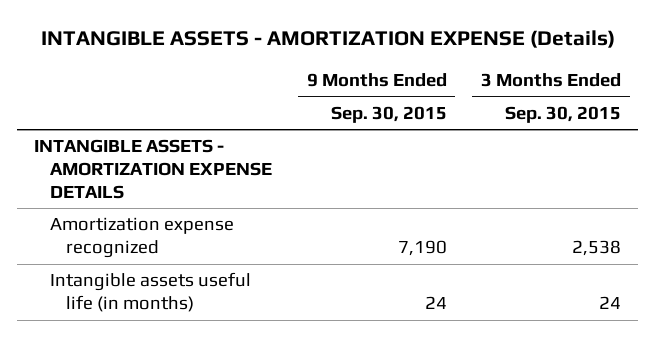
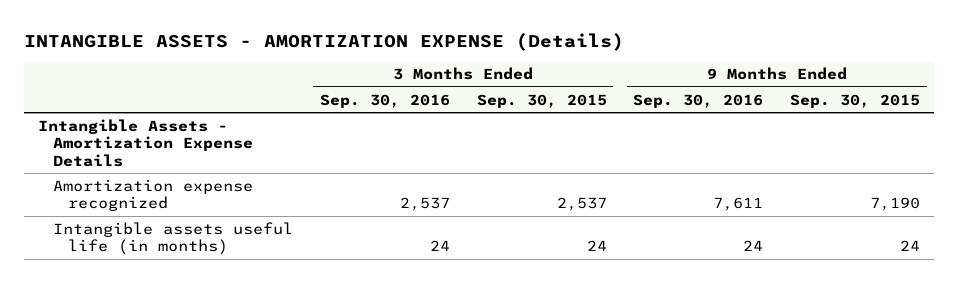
none -> [319,93,450,108] Sep. 30, 2016
none -> [633,93,764,108] Sep. 30, 2016
[34,139,272,199] INTANGIBLE ASSETS - AMORTIZATION EXPENSE DETAILS -> [37,118,253,167] Intangible Assets - Amortization Expense Details
[572,240,622,257] 2,538 -> [556,197,607,212] 2,537

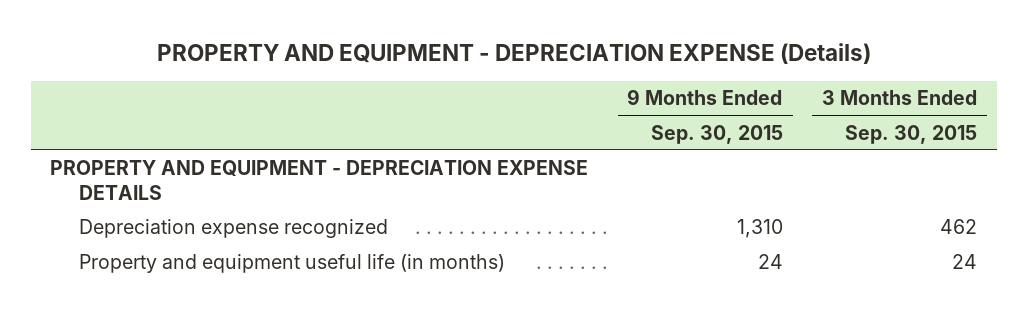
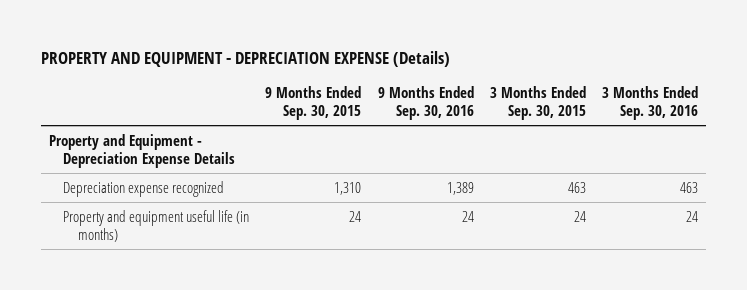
none -> [377,86,474,121] 9 Months Ended Sep. 30, 2016
none -> [601,86,698,121] 3 Months Ended Sep. 30, 2016
[50,160,589,200] PROPERTY AND EQUIPMENT - DEPRECIATION EXPENSE DETAILS -> [48,133,236,168] Property and Equipment - Depreciation Expense Details
[940,219,978,235] 462 -> [567,181,586,193] 463

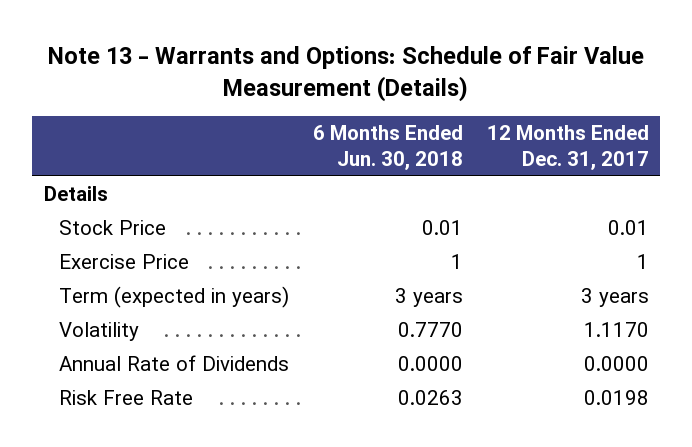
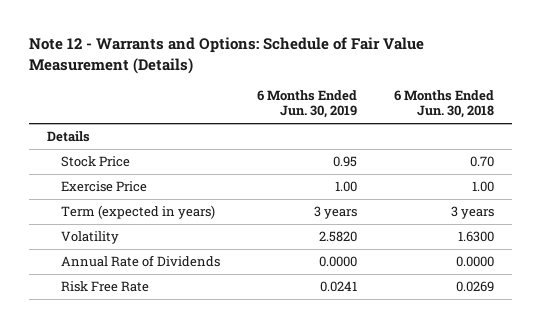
[48,45,645,102] Note 13 - Warrants and Options: Schedule of Fair Value Measurement (Details) -> [28,37,424,74] Note 12 - Warrants and Options: Schedule of Fair Value Measurement (Details)
[486,125,649,171] 12 Months Ended Dec. 31, 2017 -> none
none -> [256,89,357,119] 6 Months Ended Jun. 30, 2019
[421,220,463,236] 0.01 -> [469,156,494,168] 0.70
[450,254,463,270] 1 -> [471,181,494,193] 1.00
[397,322,463,338] 0.7770 -> [457,231,494,243] 1.6300
[397,390,463,406] 0.0263 -> [455,281,494,293] 0.0269

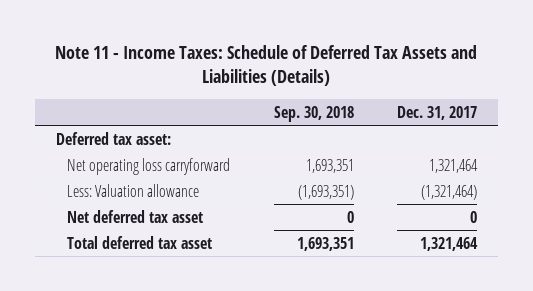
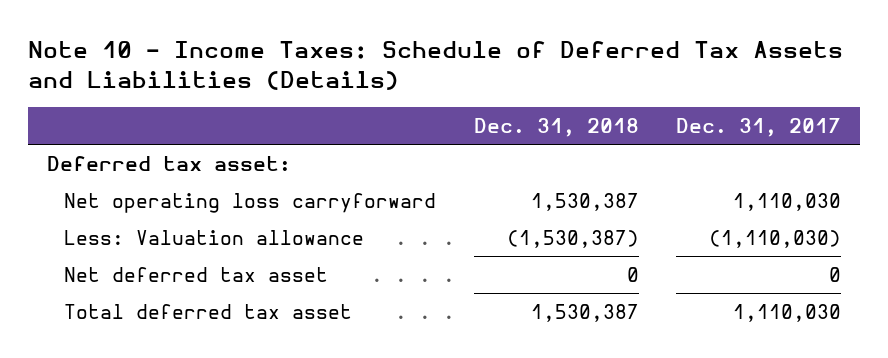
[55,45,478,87] Note 11 - Income Taxes: Schedule of Deferred Tax Assets and Liabilities (Details) -> [28,41,844,91] Note 10 - Income Taxes: Schedule of Deferred Tax Assets and Liabilities (Details)
[273,105,354,122] Sep. 30, 2018 -> none
none -> [473,118,639,138] Dec. 31, 2018
[428,158,478,173] 1,321,464 -> [733,192,842,211] 1,110,030
[420,184,477,200] (1,321,464) -> [709,229,842,248] (1,110,030)
[419,236,478,251] 1,321,464 -> [733,303,842,322] 1,110,030

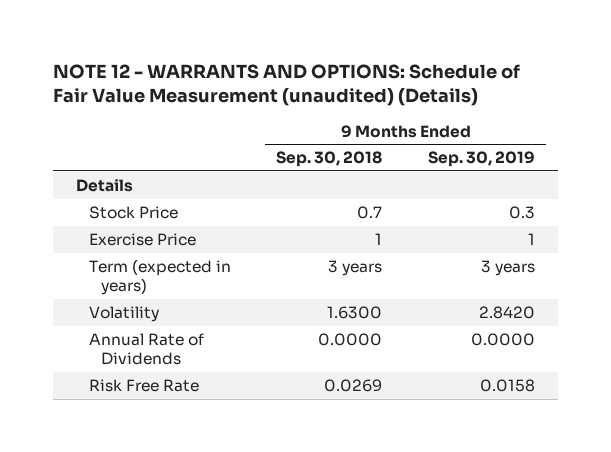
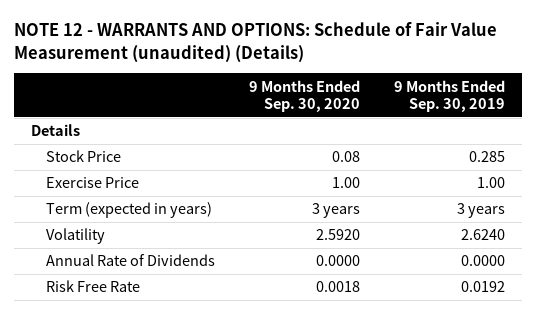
[276,151,383,168] Sep. 30, 2018 -> none
none -> [248,79,360,112] 9 Months Ended Sep. 30, 2020
[508,205,535,219] 0.3 -> [468,151,505,163] 0.285
[527,232,535,245] 1 -> [476,177,505,189] 1.00
[478,305,535,319] 2.8420 -> [460,229,505,241] 2.6240
[479,378,535,392] 0.0158 -> [460,281,505,293] 0.0192

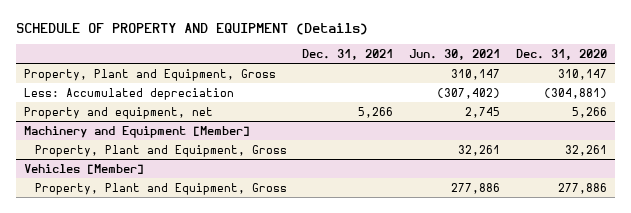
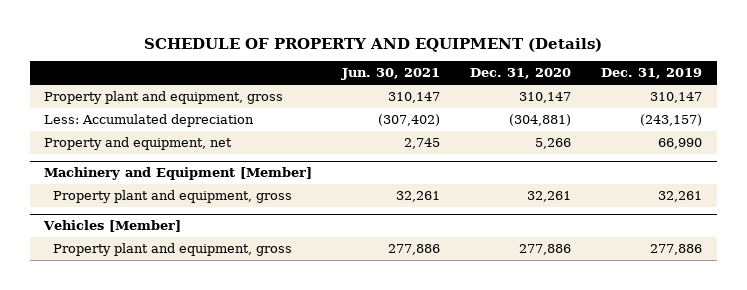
[302,48,394,60] Dec. 31, 2021 -> none
none -> [601,68,703,80] Dec. 31, 2019
[23,68,276,81] Property, Plant and Equipment, Gross -> [44,90,284,104] Property plant and equipment, gross
[34,144,287,157] Property, Plant and Equipment, Gross -> [53,189,293,203] Property plant and equipment, gross
[34,182,287,195] Property, Plant and Equipment, Gross -> [53,242,293,256] Property plant and equipment, gross

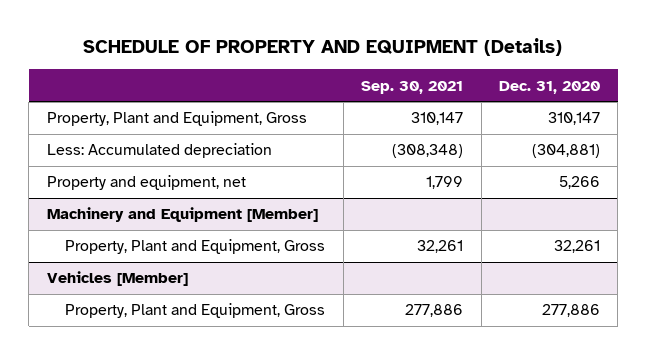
[341,68,441,81] Jun. 30, 2021 -> none
[601,68,703,80] Dec. 31, 2019 -> none
none -> [361,80,464,94] Sep. 30, 2021
[44,90,284,104] Property plant and equipment, gross -> [46,111,307,127] Property, Plant and Equipment, Gross
[53,189,293,203] Property plant and equipment, gross -> [65,239,326,255] Property, Plant and Equipment, Gross
[53,242,293,256] Property plant and equipment, gross -> [65,303,326,319] Property, Plant and Equipment, Gross

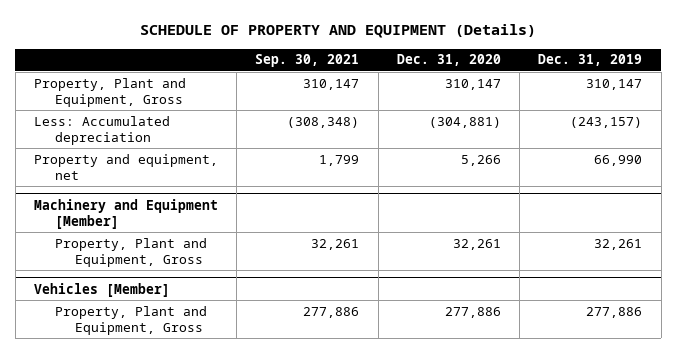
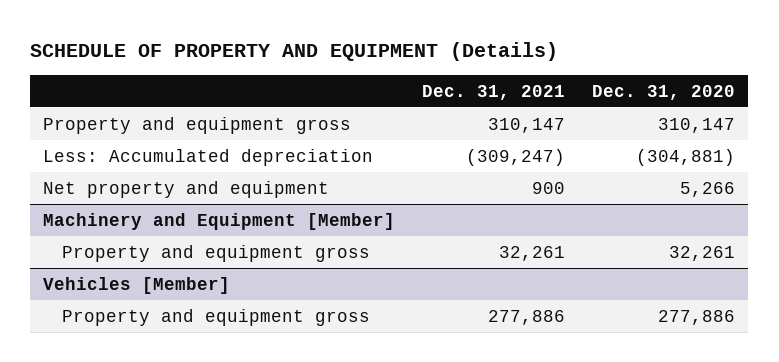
[255,54,360,68] Sep. 30, 2021 -> none
[538,54,643,67] Dec. 31, 2019 -> none
none -> [422,84,566,100] Dec. 31, 2021
[33,77,186,107] Property, Plant and Equipment, Gross -> [43,116,352,134] Property and equipment gross
[33,153,218,180] Property and equipment, net -> [43,180,330,198] Net property and equipment
[54,237,207,267] Property, Plant and Equipment, Gross -> [62,244,371,262] Property and equipment gross
[54,305,207,335] Property, Plant and Equipment, Gross -> [62,308,371,326] Property and equipment gross

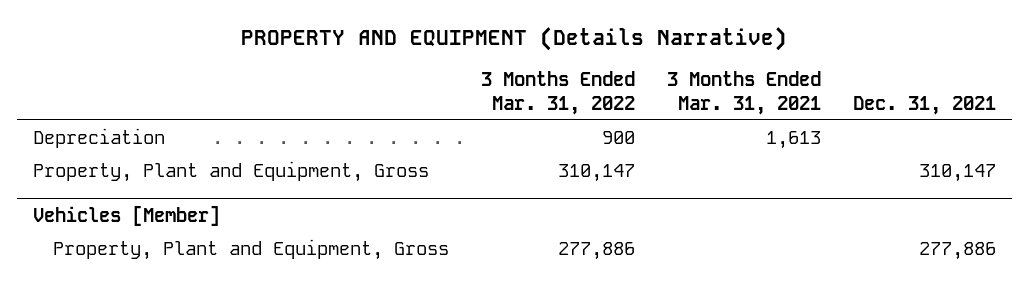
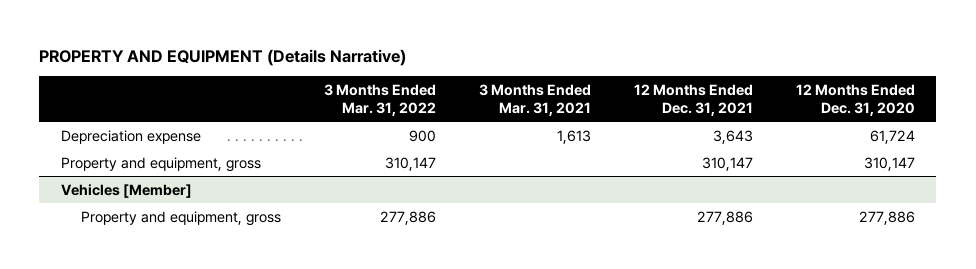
[852,95,996,115] Dec. 31, 2021 -> none
none -> [633,84,753,116] 12 Months Ended Dec. 31, 2021
none -> [795,84,915,116] 12 Months Ended Dec. 31, 2020
[32,127,165,148] Depreciation -> [60,129,201,144] Depreciation expense
[32,160,429,182] Property, Plant and Equipment, Gross -> [60,156,261,172] Property and equipment, gross
[52,238,449,260] Property, Plant and Equipment, Gross -> [81,210,282,226] Property and equipment, gross

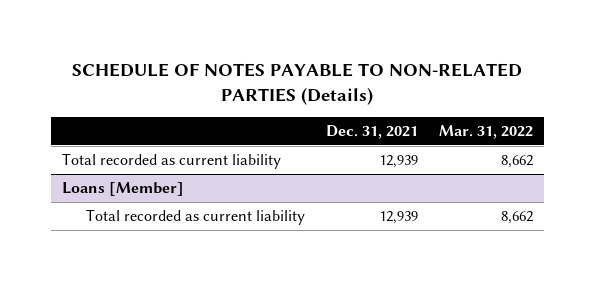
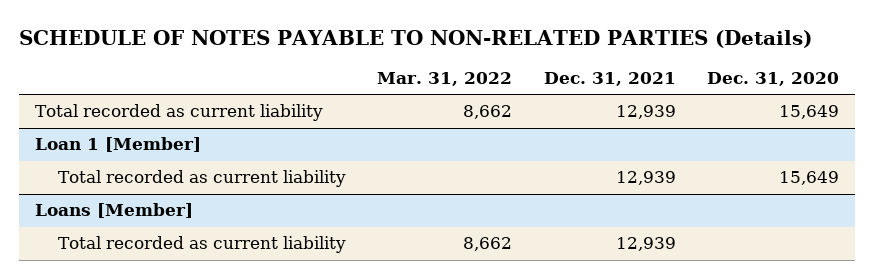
none -> [707,72,840,87] Dec. 31, 2020
none -> [34,137,201,153] Loan 1 [Member]
none -> [57,170,346,188] Total recorded as current liability

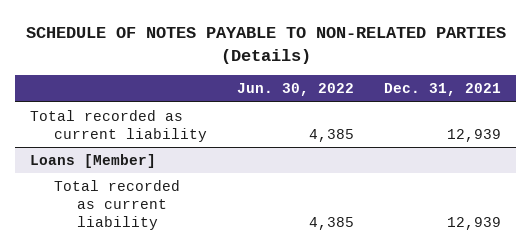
[377,72,513,87] Mar. 31, 2022 -> none
[707,72,840,87] Dec. 31, 2020 -> none
none -> [236,83,354,97] Jun. 30, 2022
[34,137,201,153] Loan 1 [Member] -> none
[57,170,346,188] Total recorded as current liability -> none

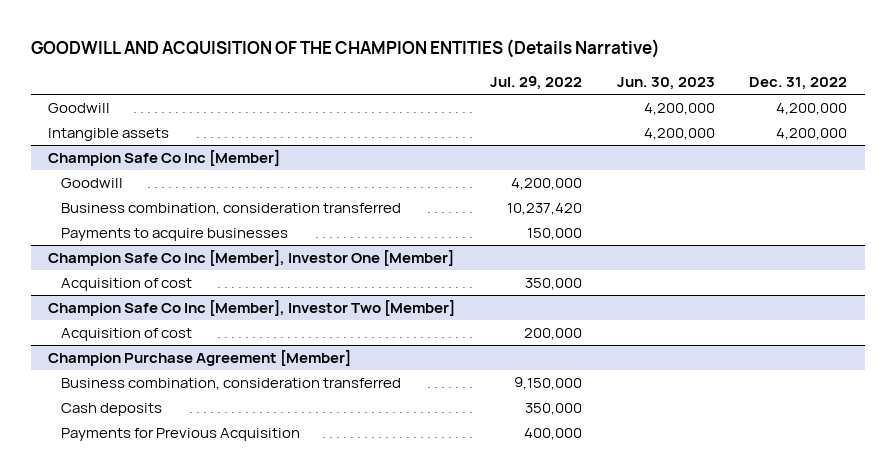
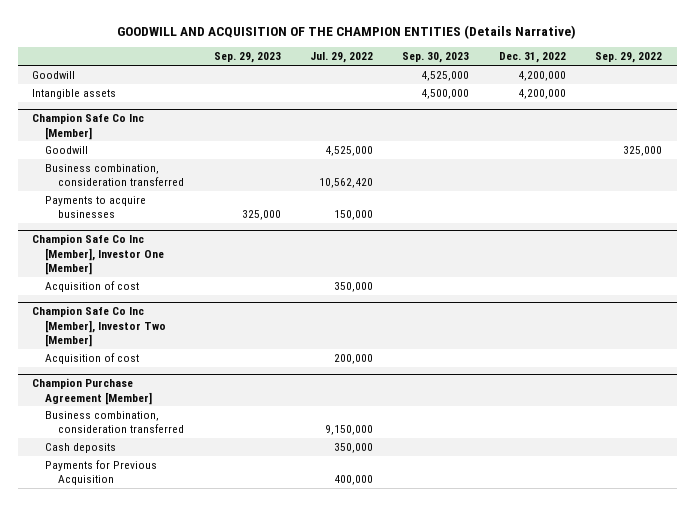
[616,76,715,90] Jun. 30, 2023 -> none
none -> [213,52,281,64] Sep. 29, 2023
none -> [402,52,470,64] Sep. 30, 2023
none -> [594,52,662,64] Sep. 29, 2022
[510,178,582,191] 4,200,000 -> [324,146,373,157] 4,525,000
[506,203,582,216] 10,237,420 -> [318,178,373,189] 10,562,420

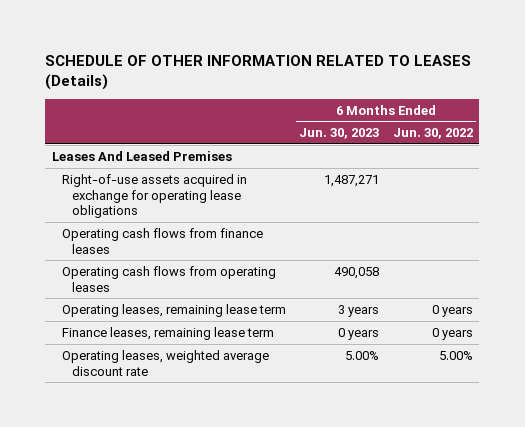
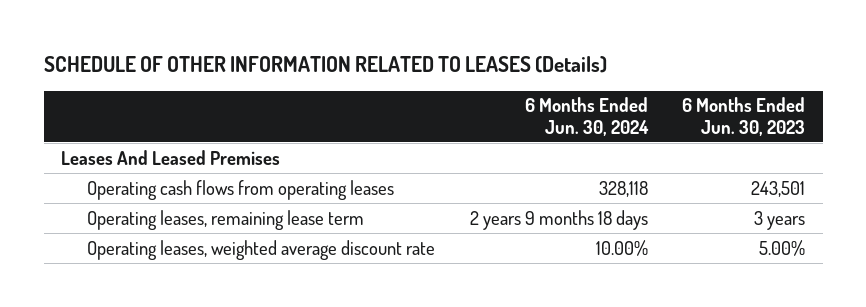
[392,128,473,140] Jun. 30, 2022 -> none
none -> [524,97,649,136] 6 Months Ended Jun. 30, 2024
[62,173,248,219] Right-of-use assets acquired in exchange for operating lease obligations -> none
[62,227,264,254] Operating cash flows from finance leases -> none
[334,266,380,279] 490,058 -> [751,180,806,197] 243,501
[62,326,275,340] Finance leases, remaining lease term -> none

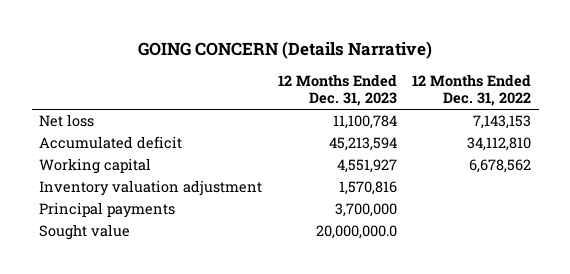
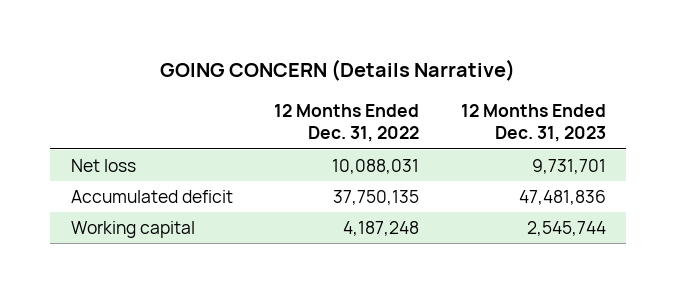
[39,180,263,197] Inventory valuation adjustment -> none
[39,202,176,219] Principal payments -> none
[39,224,131,241] Sought value -> none
[332,115,397,130] 11,100,784 -> [531,158,606,174] 9,731,701
[473,115,532,130] 7,143,153 -> [332,158,420,174] 10,088,031
[328,137,397,152] 45,213,594 -> [518,189,606,205] 47,481,836
[467,137,532,152] 34,112,810 -> [333,189,420,205] 37,750,135
[336,159,397,174] 4,551,927 -> [526,220,606,236] 2,545,744
[469,159,532,174] 6,678,562 -> [343,220,420,236] 4,187,248

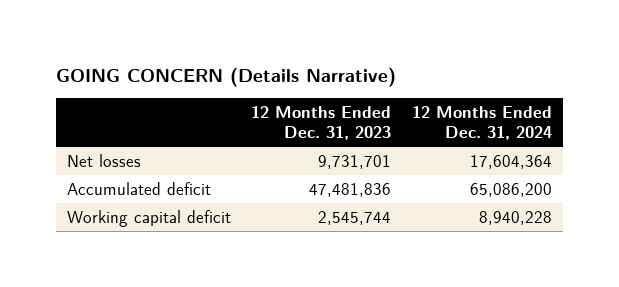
[274,103,420,143] 12 Months Ended Dec. 31, 2022 -> none
none -> [412,106,553,141] 12 Months Ended Dec. 31, 2024
[70,158,136,172] Net loss -> [66,153,141,167] Net losses
[70,220,195,238] Working capital -> [66,209,231,227] Working capital deficit

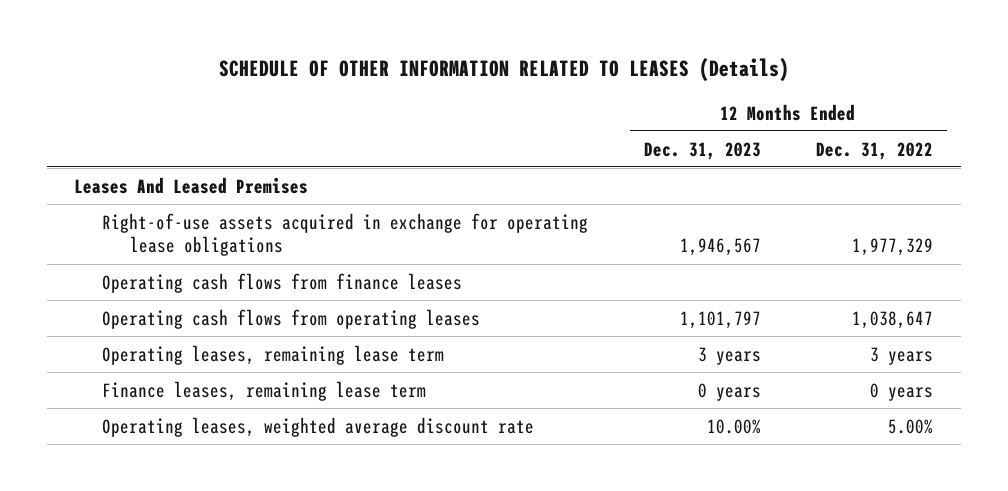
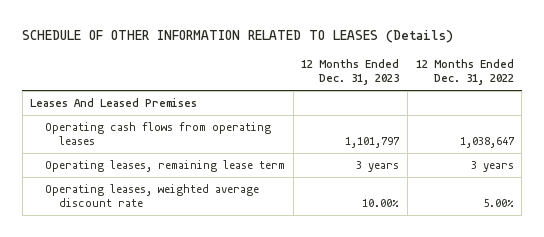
[102,212,589,257] Right-of-use assets acquired in exchange for operating lease obligations -> none
[102,272,463,293] Operating cash flows from finance leases -> none
[102,380,427,401] Finance leases, remaining lease term -> none

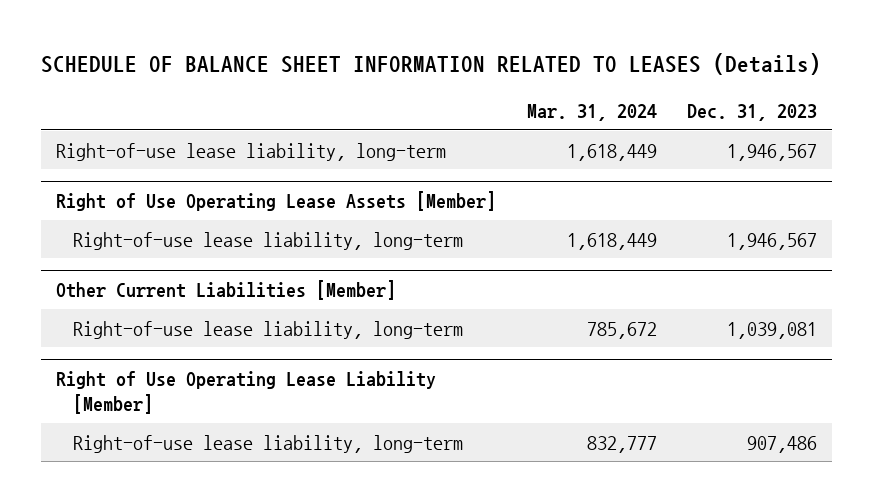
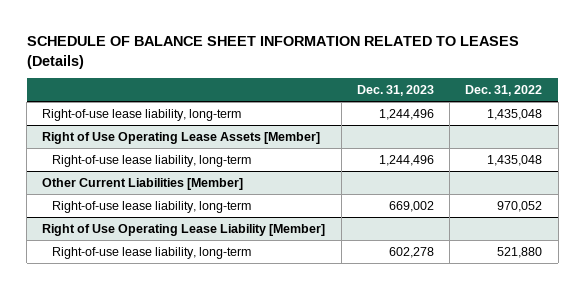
[526,103,657,121] Mar. 31, 2024 -> none
none -> [465,85,543,97] Dec. 31, 2022
[726,143,817,161] 1,946,567 -> [378,108,434,120] 1,244,496
[726,232,817,250] 1,946,567 -> [378,154,434,166] 1,244,496
[726,321,817,339] 1,039,081 -> [388,200,434,212] 669,002
[746,435,817,453] 907,486 -> [388,246,434,258] 602,278

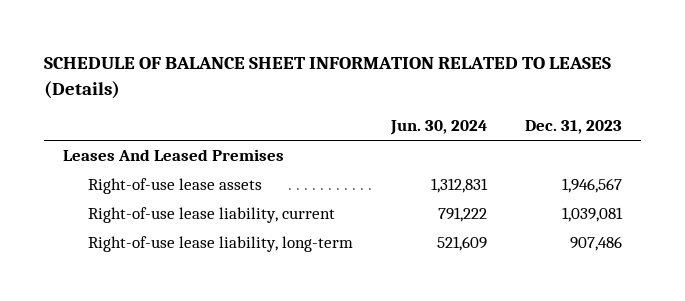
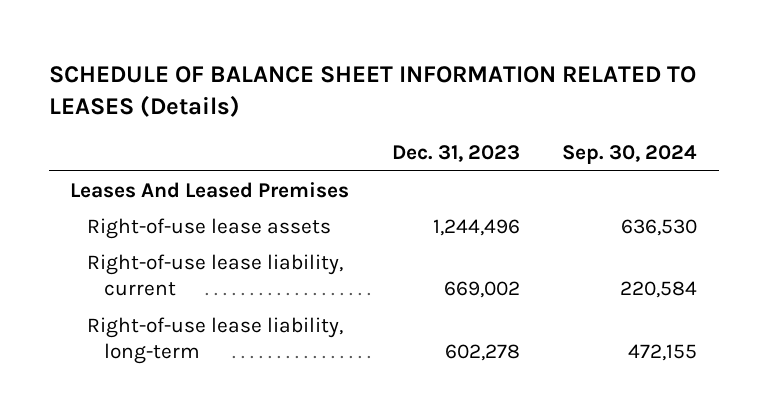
[389,120,487,136] Jun. 30, 2024 -> none
none -> [562,145,698,165] Sep. 30, 2024
[562,178,623,194] 1,946,567 -> [432,218,520,236] 1,244,496
[562,207,624,223] 1,039,081 -> [443,281,520,299] 669,002
[570,236,623,252] 907,486 -> [444,344,520,362] 602,278

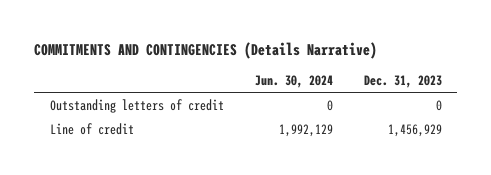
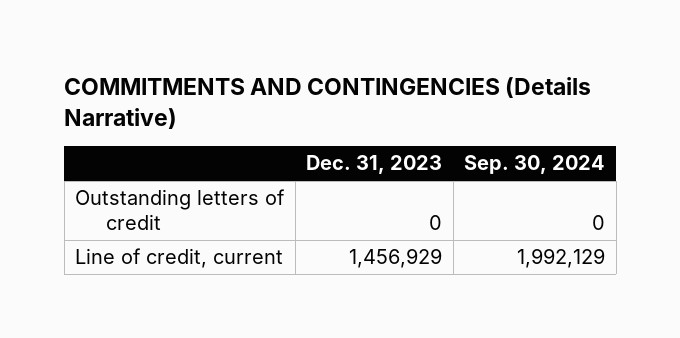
[254,74,333,88] Jun. 30, 2024 -> none
none -> [464,155,606,175] Sep. 30, 2024
[49,122,134,135] Line of credit -> [75,248,284,269] Line of credit, current

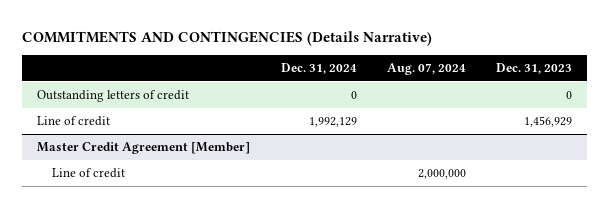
[464,155,606,175] Sep. 30, 2024 -> none
none -> [280,63,357,75] Dec. 31, 2024
none -> [386,63,466,76] Aug. 07, 2024
[75,248,284,269] Line of credit, current -> [37,116,111,127] Line of credit
none -> [37,142,251,155] Master Credit Agreement [Member]
none -> [51,168,125,179] Line of credit

